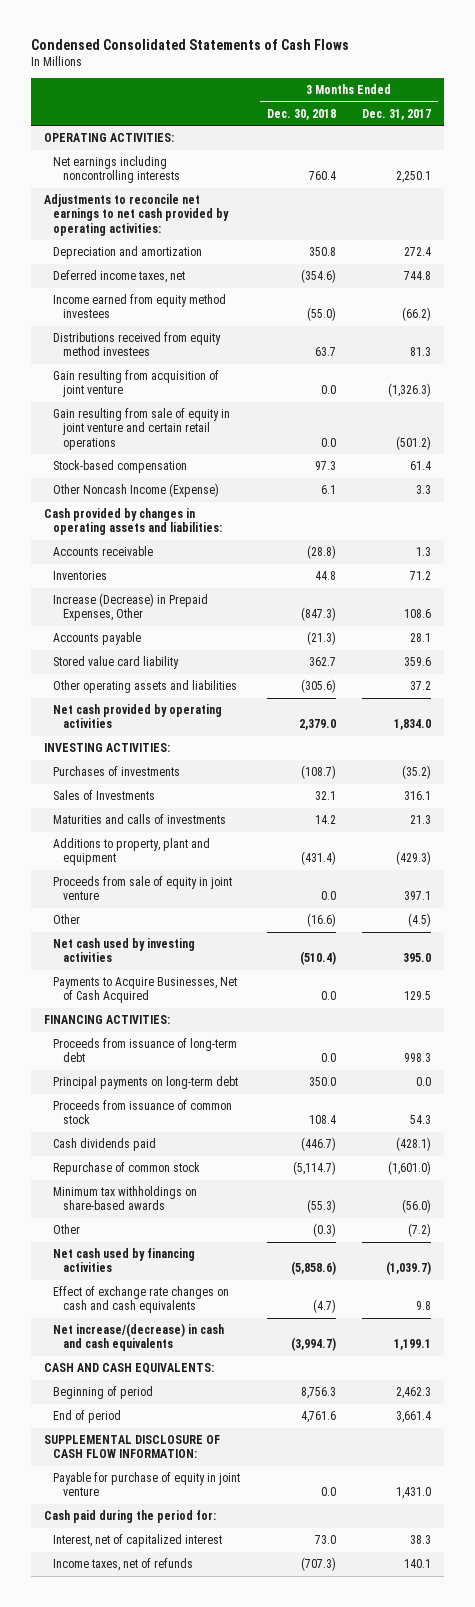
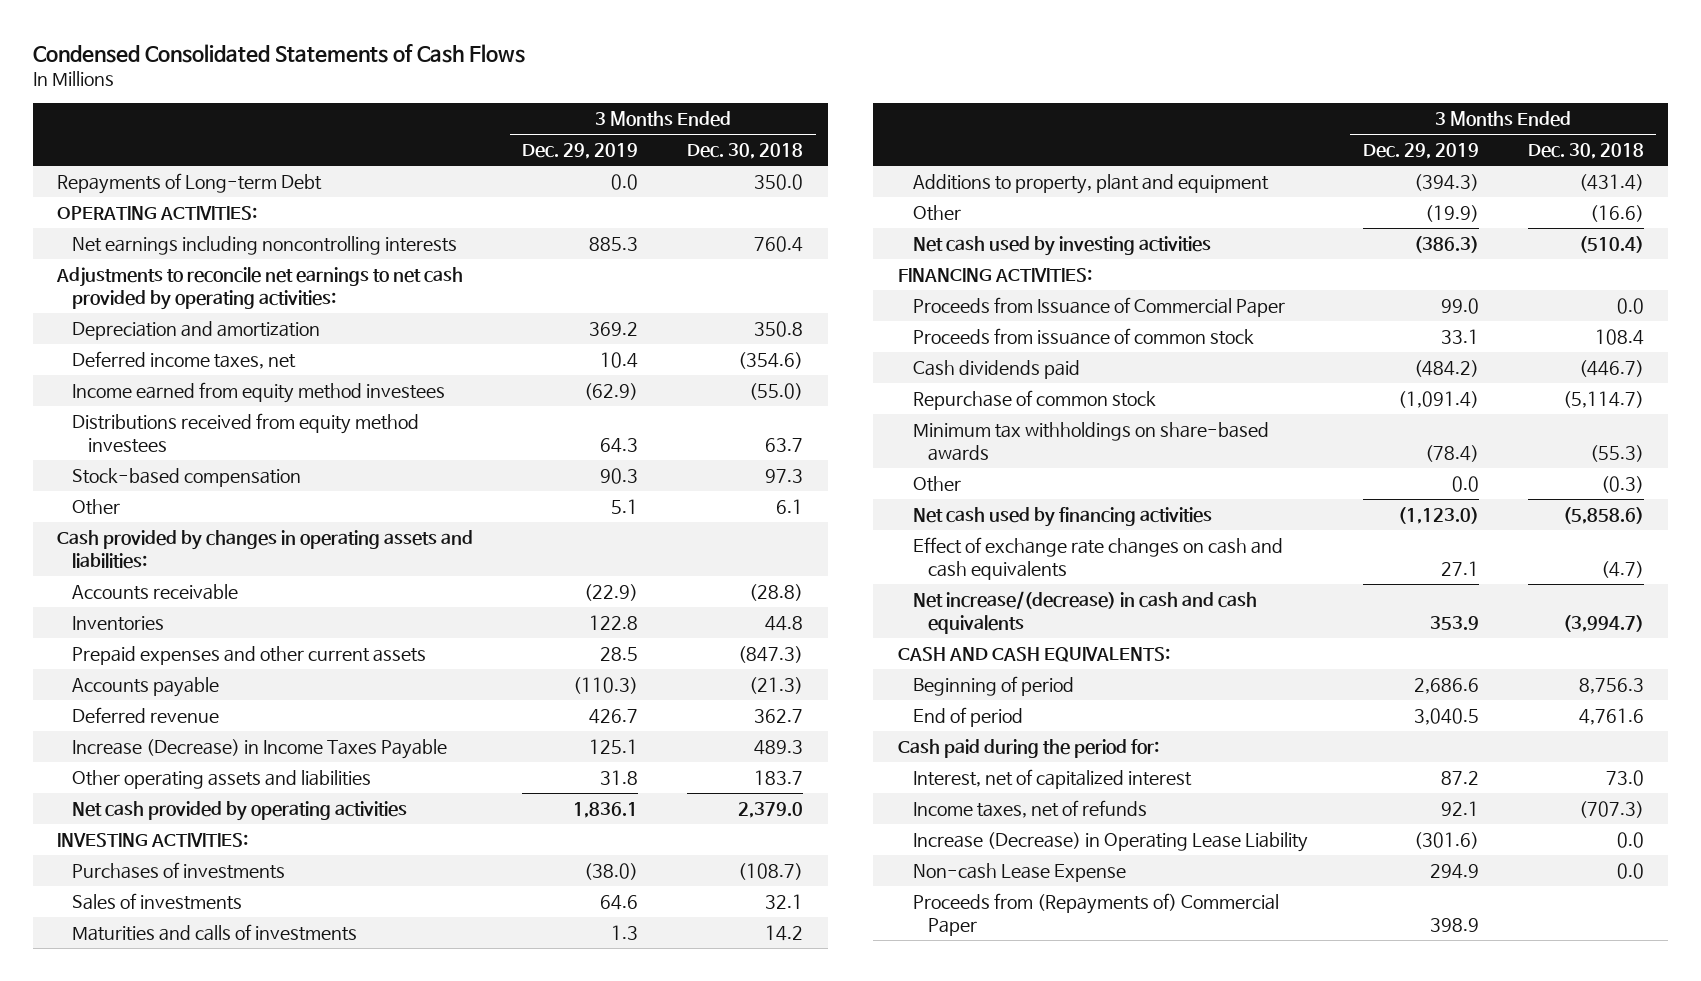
[362,108,432,120] Dec. 31, 2017 -> none
none -> [522,143,639,160] Dec. 29, 2019
none -> [57,173,323,195] Repayments of Long-term Debt
[53,370,220,398] Gain resulting from acquisition of joint venture -> none
[53,408,231,450] Gain resulting from sale of equity in joint venture and certain retail operations -> none
[53,483,220,498] Other Noncash Income (Expense) -> [72,499,121,516] Other
[53,593,209,622] Increase (Decrease) in Prepaid Expenses, Other -> [72,646,427,666] Prepaid expenses and other current assets
[53,656,180,670] Stored value card liability -> [72,707,220,724] Deferred revenue
none -> [72,739,448,760] Increase (Decrease) in Income Taxes Payable
[300,679,336,694] (305.6) -> [754,770,804,786] 183.7
[53,790,156,801] Sales of Investments -> [72,893,243,911] Sales of investments
[53,876,233,901] Proceeds from sale of equity in joint venture -> none
[53,977,238,1004] Payments to Acquire Businesses, Net of Cash Acquired -> none
[53,1038,238,1063] Proceeds from issuance of long-term debt -> none
[53,1076,239,1090] Principal payments on long-term debt -> none
none -> [912,297,1285,318] Proceeds from Issuance of Commercial Paper
[43,1435,220,1459] SUPPLEMENTAL DISCLOSURE OF CASH FLOW INFORMATION: -> none
[53,1472,241,1497] Payable for purchase of equity in joint venture -> none
none -> [912,832,1308,853] Increase (Decrease) in Operating Lease Liability
none -> [912,863,1126,883] Non-cash Lease Expense
none -> [912,893,1279,936] Proceeds from (Repayments of) Commercial Paper

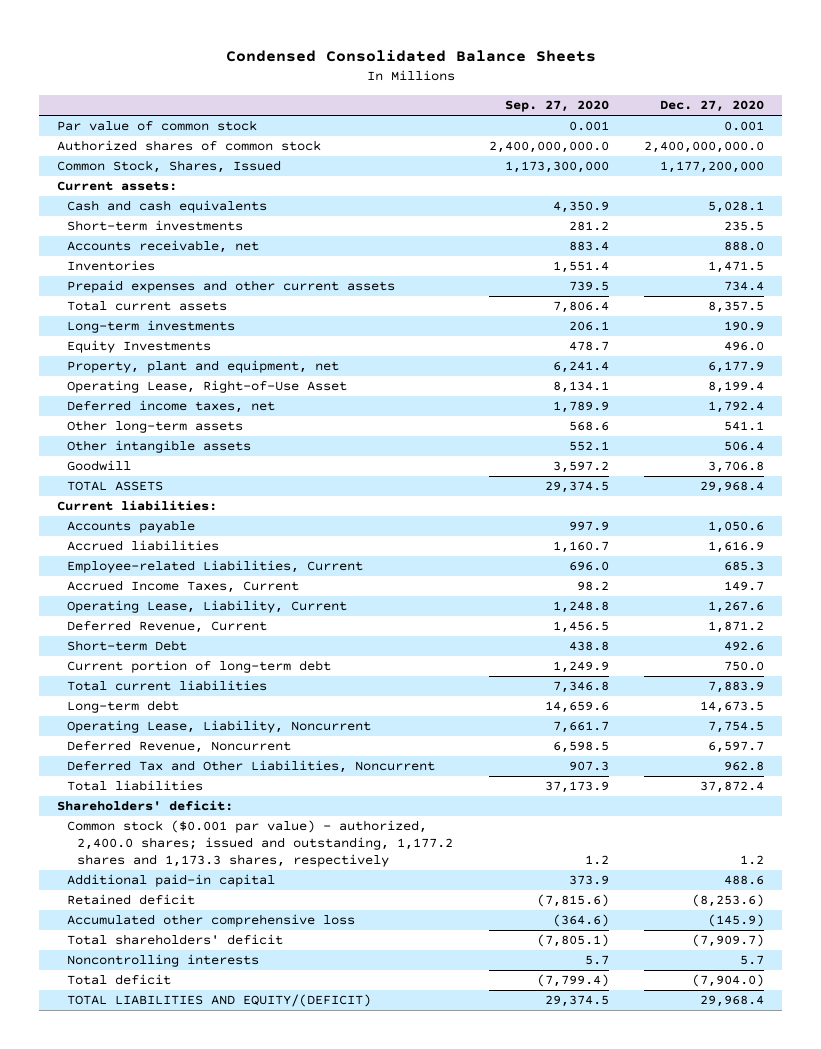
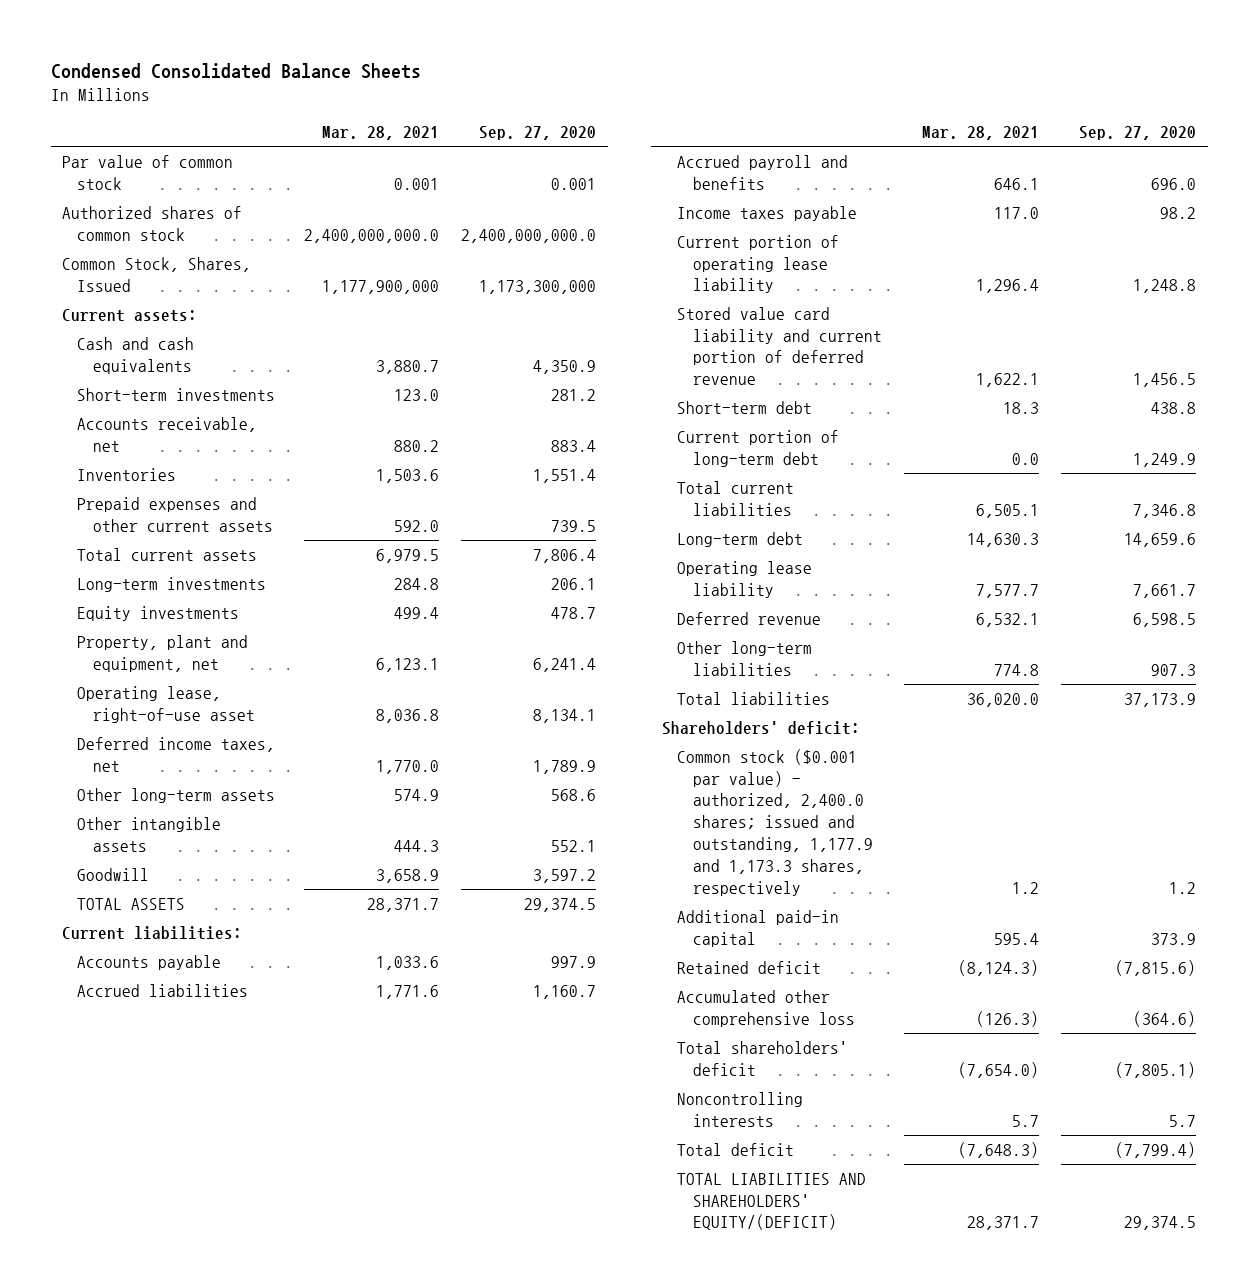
[660,99,765,112] Dec. 27, 2020 -> none
none -> [321,126,439,141] Mar. 28, 2021
[67,340,212,354] Equity Investments -> [77,605,240,621] Equity investments
[67,380,348,394] Operating Lease, Right-of-Use Asset -> [77,685,255,723] Operating lease, right-of-use asset
[67,560,364,574] Employee-related Liabilities, Current -> [677,154,849,190] Accrued payroll and benefits
[67,580,300,594] Accrued Income Taxes, Current -> [677,205,858,221] Income taxes payable
[67,600,348,614] Operating Lease, Liability, Current -> [677,234,840,294] Current portion of operating lease liability
[67,620,268,634] Deferred Revenue, Current -> [677,306,882,386] Stored value card liability and current portion of deferred revenue
[67,640,188,652] Short-term Debt -> [677,400,813,414] Short-term debt
[67,720,372,734] Operating Lease, Liability, Noncurrent -> [677,560,813,598] Operating lease liability
[67,740,292,754] Deferred Revenue, Noncurrent -> [677,611,822,625] Deferred revenue
[67,760,436,774] Deferred Tax and Other Liabilities, Noncurrent -> [677,640,813,676] Other long-term liabilities
[67,820,454,868] Common stock ($0.001 par value) - authorized, 2,400.0 shares; issued and outstanding, 1,177.2 shares and 1,173.3 shares, respectively -> [677,748,873,896] Common stock ($0.001 par value) - authorized, 2,400.0 shares; issued and outstanding, 1,177.9 and 1,173.3 shares, respectively
[67,994,372,1008] TOTAL LIABILITIES AND EQUITY/(DEFICIT) -> [677,1172,867,1231] TOTAL LIABILITIES AND SHAREHOLDERS' EQUITY/(DEFICIT)

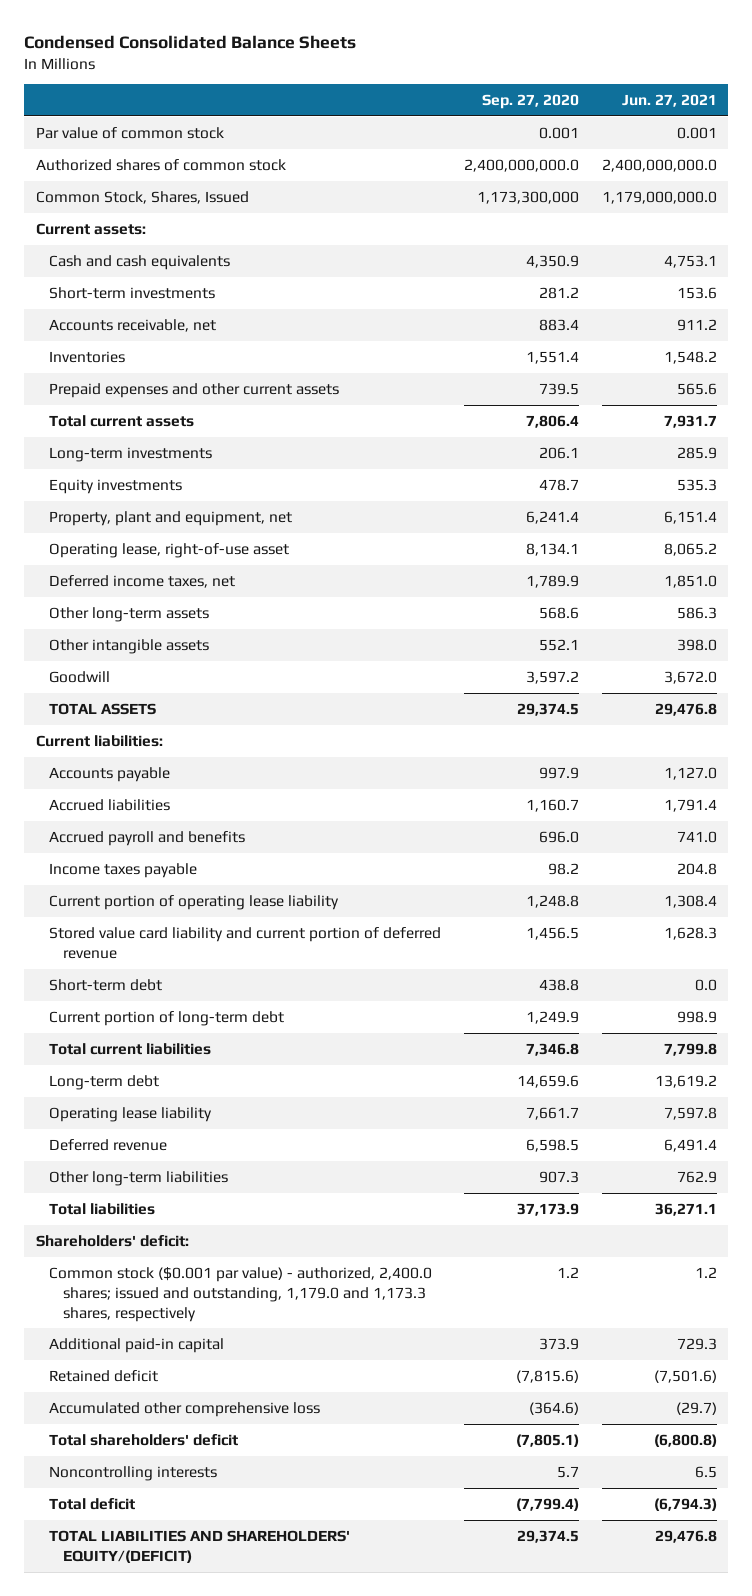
[321,126,439,141] Mar. 28, 2021 -> none
none -> [621,94,717,108] Jun. 27, 2021
[677,748,873,896] Common stock ($0.001 par value) - authorized, 2,400.0 shares; issued and outstanding, 1,177.9 and 1,173.3 shares, respectively -> [49,1266,433,1322] Common stock ($0.001 par value) - authorized, 2,400.0 shares; issued and outstanding, 1,179.0 and 1,173.3 shares, respectively

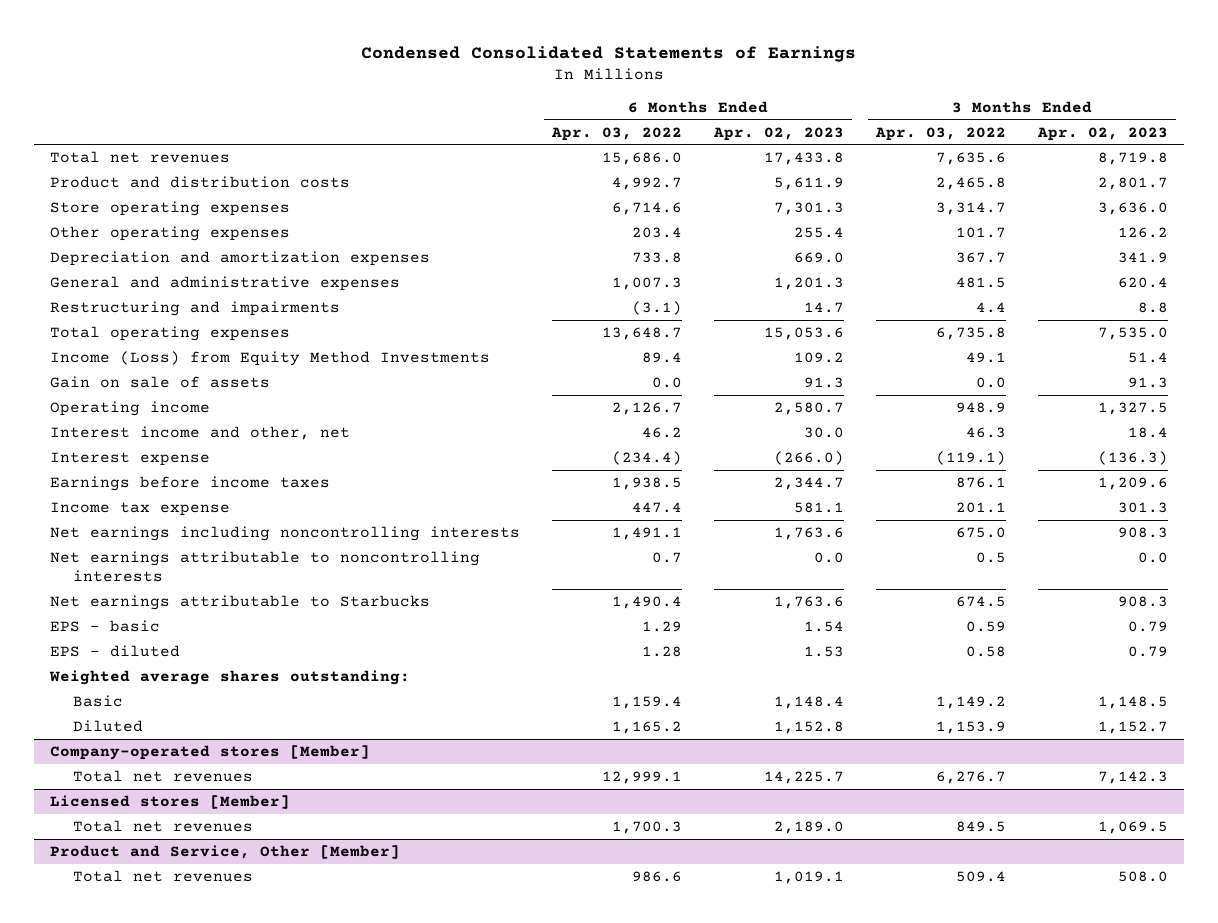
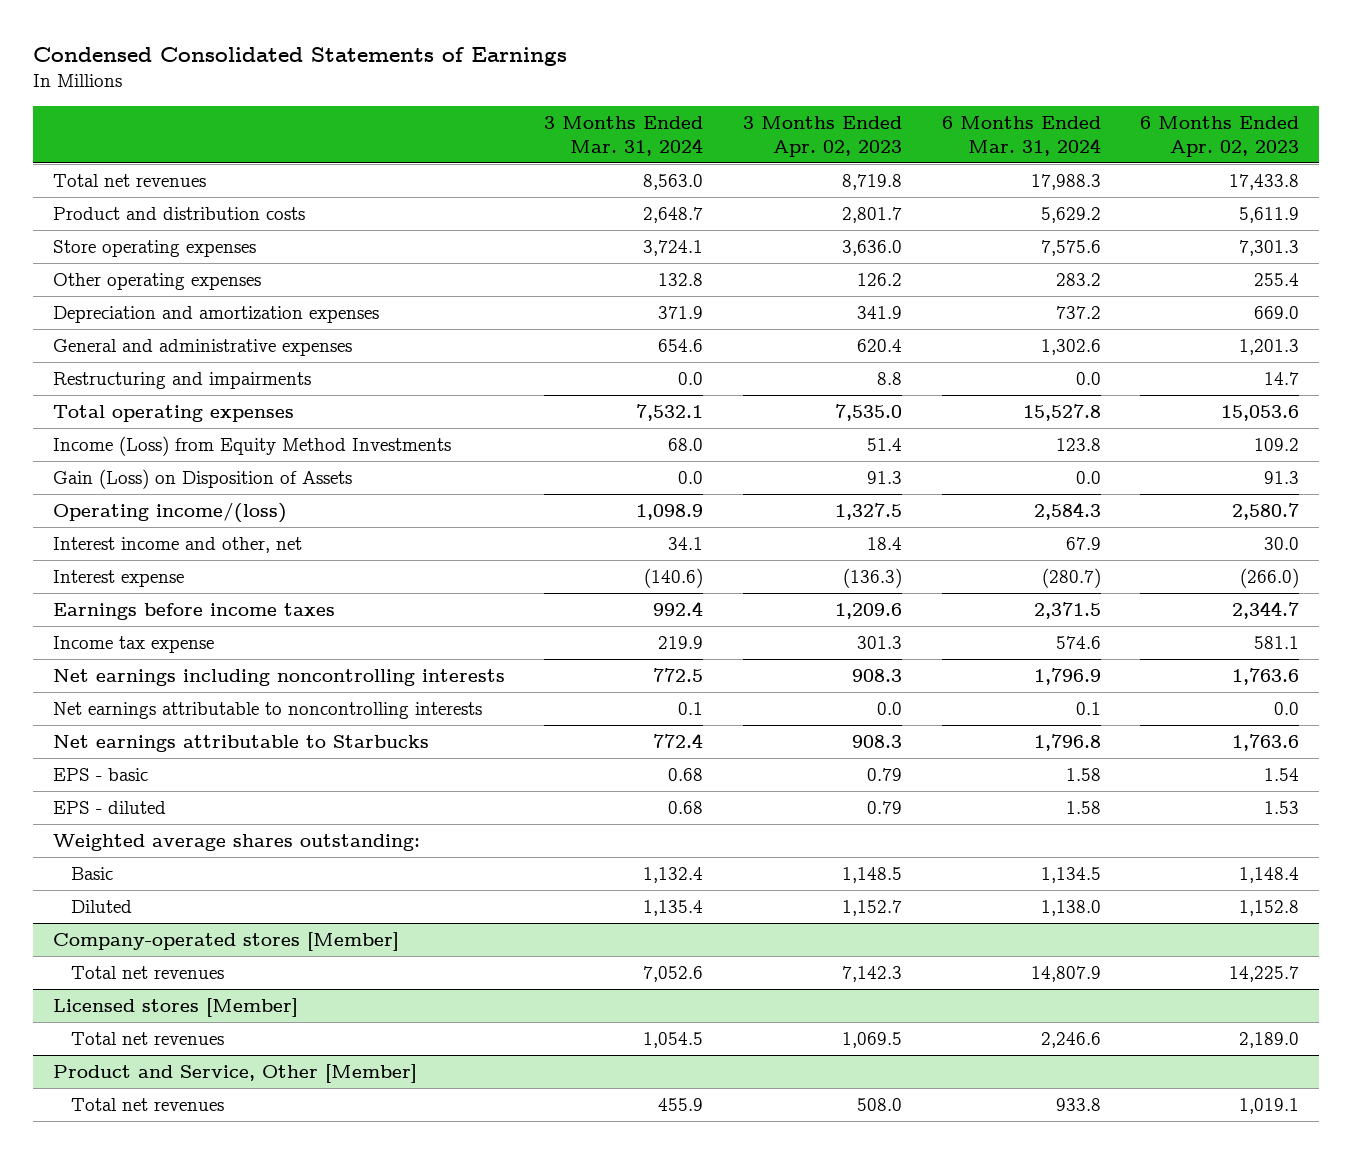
[550,126,682,141] Apr. 03, 2022 -> none
[875,126,1007,141] Apr. 03, 2022 -> none
none -> [544,116,704,156] 3 Months Ended Mar. 31, 2024
none -> [941,116,1101,156] 6 Months Ended Mar. 31, 2024
[49,375,270,388] Gain on sale of assets -> [52,469,352,490] Gain (Loss) on Disposition of Assets
[49,400,210,416] Operating income -> [52,502,287,524] Operating income/(loss)

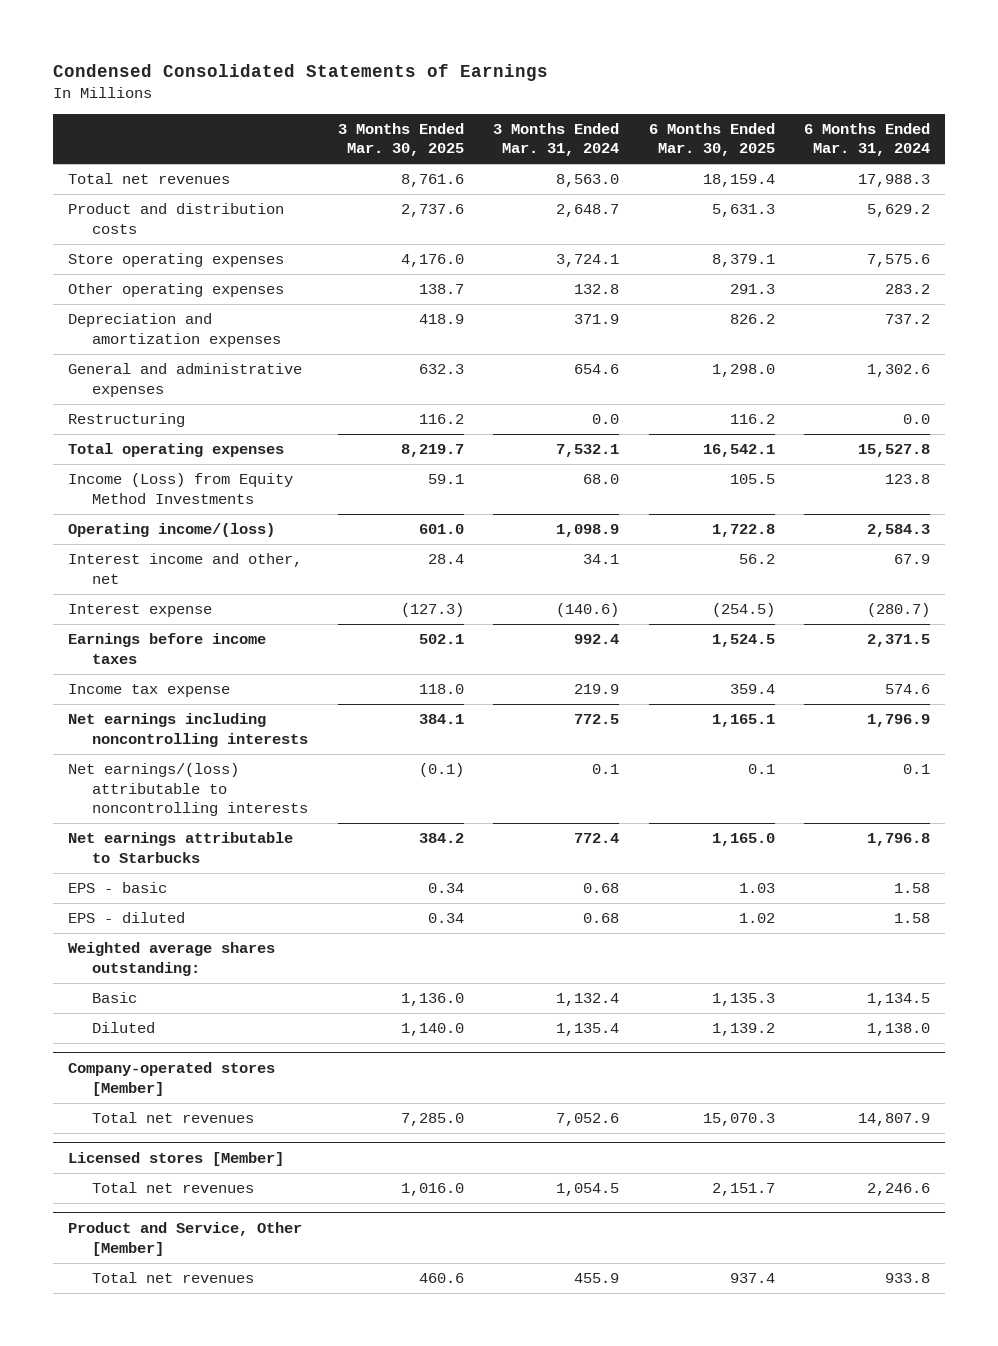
[742,116,902,157] 3 Months Ended Apr. 02, 2023 -> none
[1140,116,1300,157] 6 Months Ended Apr. 02, 2023 -> none
none -> [337,122,464,157] 3 Months Ended Mar. 30, 2025
none -> [648,122,775,157] 6 Months Ended Mar. 30, 2025
[52,372,311,390] Restructuring and impairments -> [68,413,186,428] Restructuring
[52,469,352,490] Gain (Loss) on Disposition of Assets -> none
[52,702,482,720] Net earnings attributable to noncontrolling interests -> [68,763,309,817] Net earnings/(loss) attributable to noncontrolling interests

